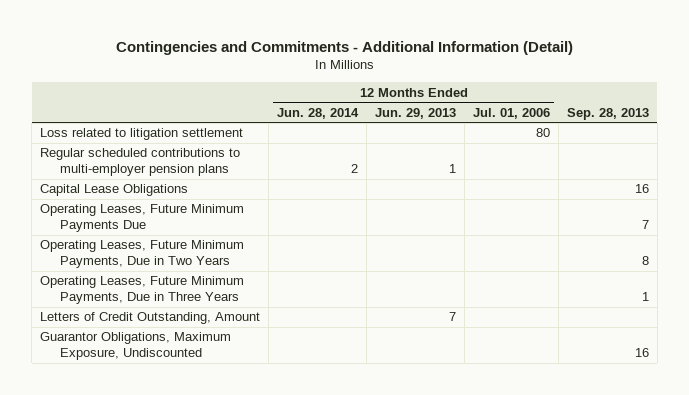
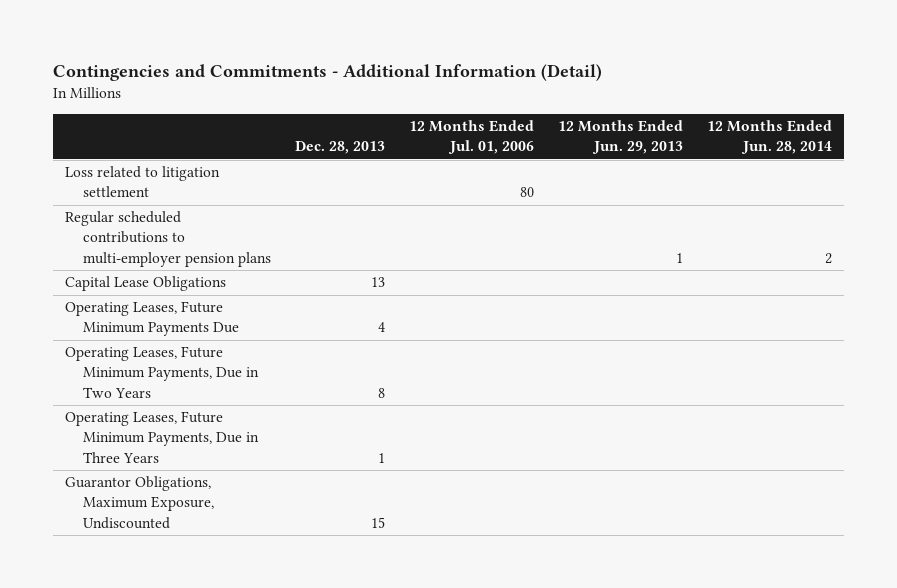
[566,107,649,120] Sep. 28, 2013 -> none
none -> [295,141,386,155] Dec. 28, 2013
[40,312,261,325] Letters of Credit Outstanding, Amount -> none

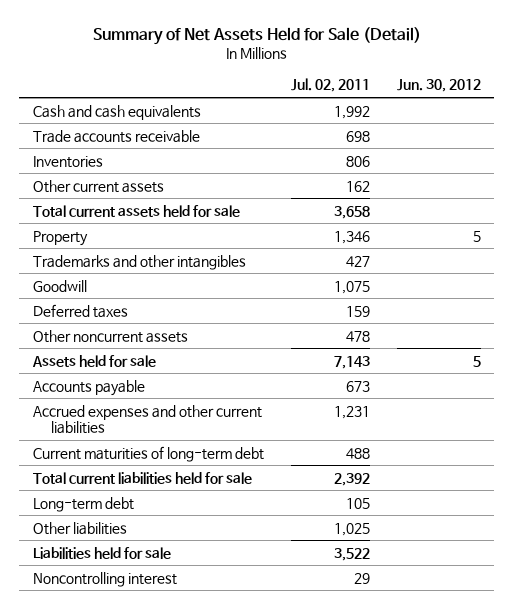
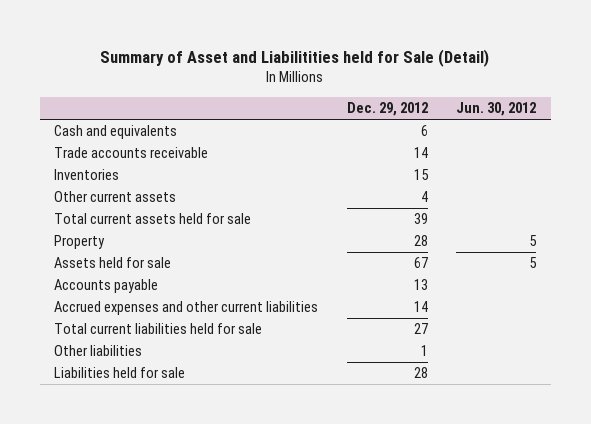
[92,27,421,46] Summary of Net Assets Held for Sale (Detail) -> [100,48,490,67] Summary of Asset and Liabilitities held for Sale (Detail)
[290,78,370,93] Jul. 02, 2011 -> none
none -> [346,102,428,117] Dec. 29, 2012
[32,104,201,120] Cash and cash equivalents -> [54,125,178,140] Cash and equivalents
[32,254,246,270] Trademarks and other intangibles -> none
[32,279,87,292] Goodwill -> none
[32,303,128,318] Deferred taxes -> none
[32,329,188,343] Other noncurrent assets -> none
[32,445,264,462] Current maturities of long-term debt -> none
[32,496,134,512] Long-term debt -> none
[32,571,177,587] Noncontrolling interest -> none

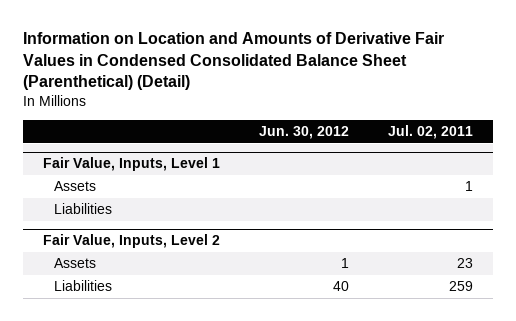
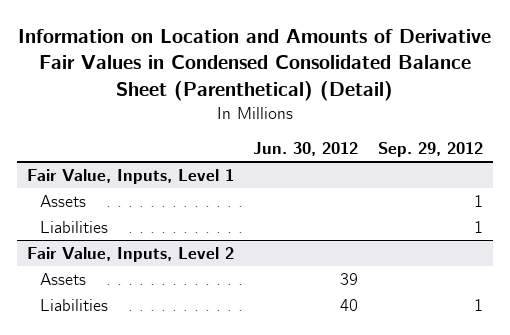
[388,125,474,140] Jul. 02, 2011 -> none
none -> [377,142,483,158] Sep. 29, 2012
[340,258,349,269] 1 -> [340,272,359,285] 39

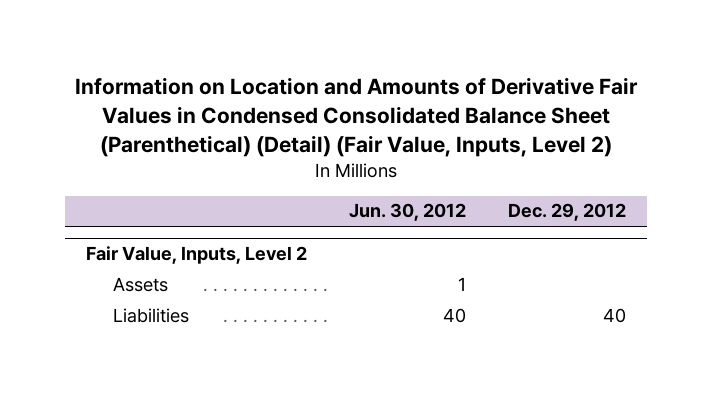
[17,29,491,101] Information on Location and Amounts of Derivative Fair Values in Condensed Consolidated Balance Sheet (Parenthetical) (Detail) -> [75,76,639,157] Information on Location and Amounts of Derivative Fair Values in Condensed Consolidated Balance Sheet (Parenthetical) (Detail) (Fair Value, Inputs, Level 2)
[377,142,483,158] Sep. 29, 2012 -> none
none -> [508,203,627,222] Dec. 29, 2012
[26,168,234,184] Fair Value, Inputs, Level 1 -> none
[39,194,86,207] Assets -> none
[39,220,108,233] Liabilities -> none
[340,272,359,285] 39 -> [458,276,467,291] 1

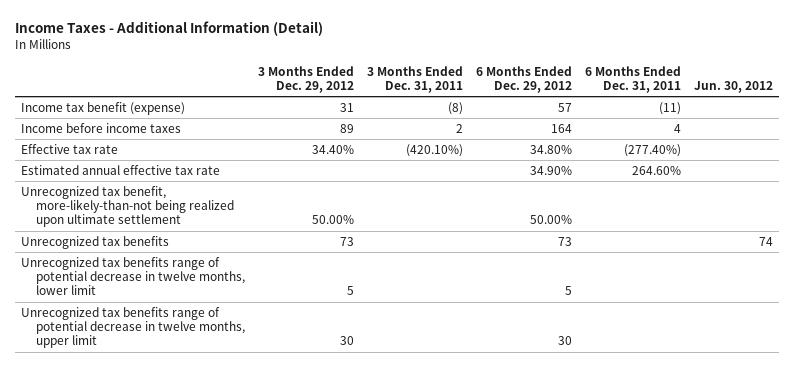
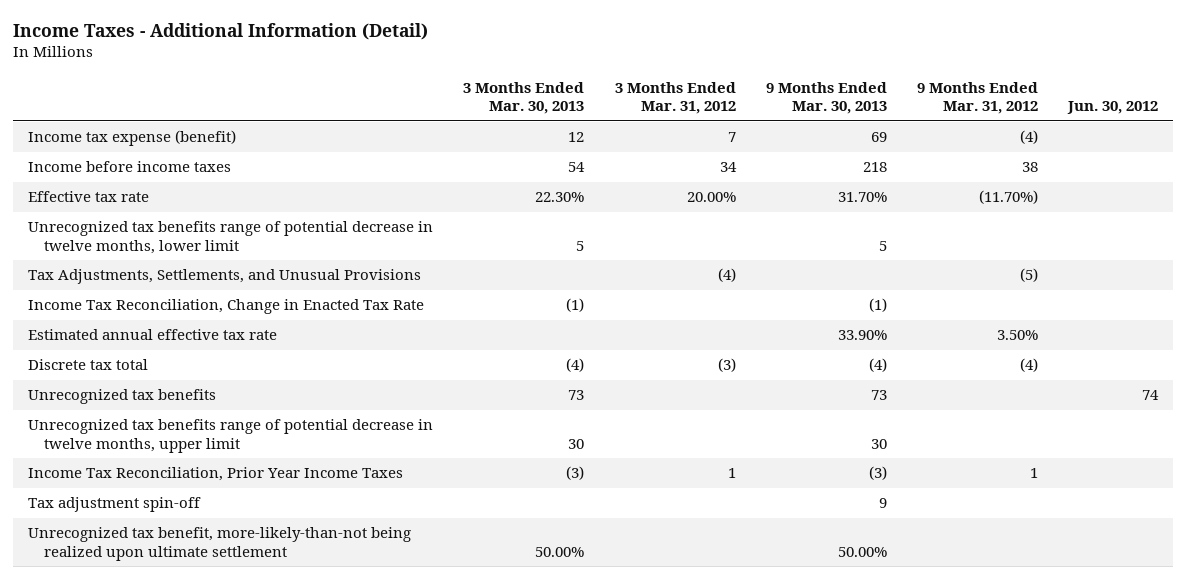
[258,65,355,93] 3 Months Ended Dec. 29, 2012 -> none
[366,65,463,93] 3 Months Ended Dec. 31, 2011 -> none
[475,65,572,93] 6 Months Ended Dec. 29, 2012 -> none
[584,65,681,93] 6 Months Ended Dec. 31, 2011 -> none
none -> [463,81,585,115] 3 Months Ended Mar. 30, 2013
none -> [614,81,736,115] 3 Months Ended Mar. 31, 2012
none -> [765,81,887,115] 9 Months Ended Mar. 30, 2013
none -> [917,81,1039,115] 9 Months Ended Mar. 31, 2012
[21,101,186,115] Income tax benefit (expense) -> [28,130,237,147] Income tax expense (benefit)
[21,256,246,296] Unrecognized tax benefits range of potential decrease in twelve months, lower limit -> [28,221,434,254] Unrecognized tax benefits range of potential decrease in twelve months, lower limit
none -> [28,269,422,285] Tax Adjustments, Settlements, and Unusual Provisions
none -> [28,299,425,315] Income Tax Reconciliation, Change in Enacted Tax Rate
none -> [28,359,149,371] Discrete tax total
none -> [28,467,404,482] Income Tax Reconciliation, Prior Year Income Taxes
none -> [28,497,202,513] Tax adjustment spin-off
[21,185,235,228] Unrecognized tax benefit, more-likely-than-not being realized upon ultimate settlement -> [28,527,412,561] Unrecognized tax benefit, more-likely-than-not being realized upon ultimate settlement

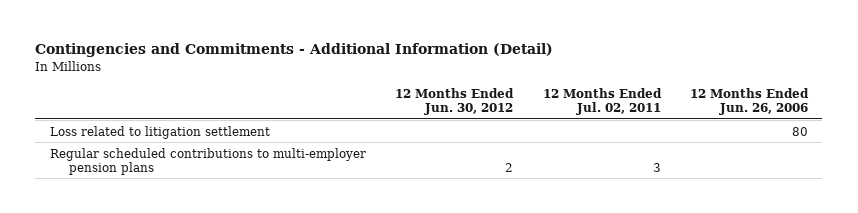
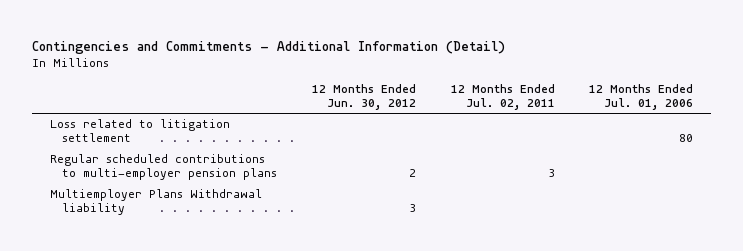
[689,88,809,116] 12 Months Ended Jun. 26, 2006 -> none
none -> [589,83,694,111] 12 Months Ended Jul. 01, 2006
none -> [49,189,262,216] Multiemployer Plans Withdrawal liability

